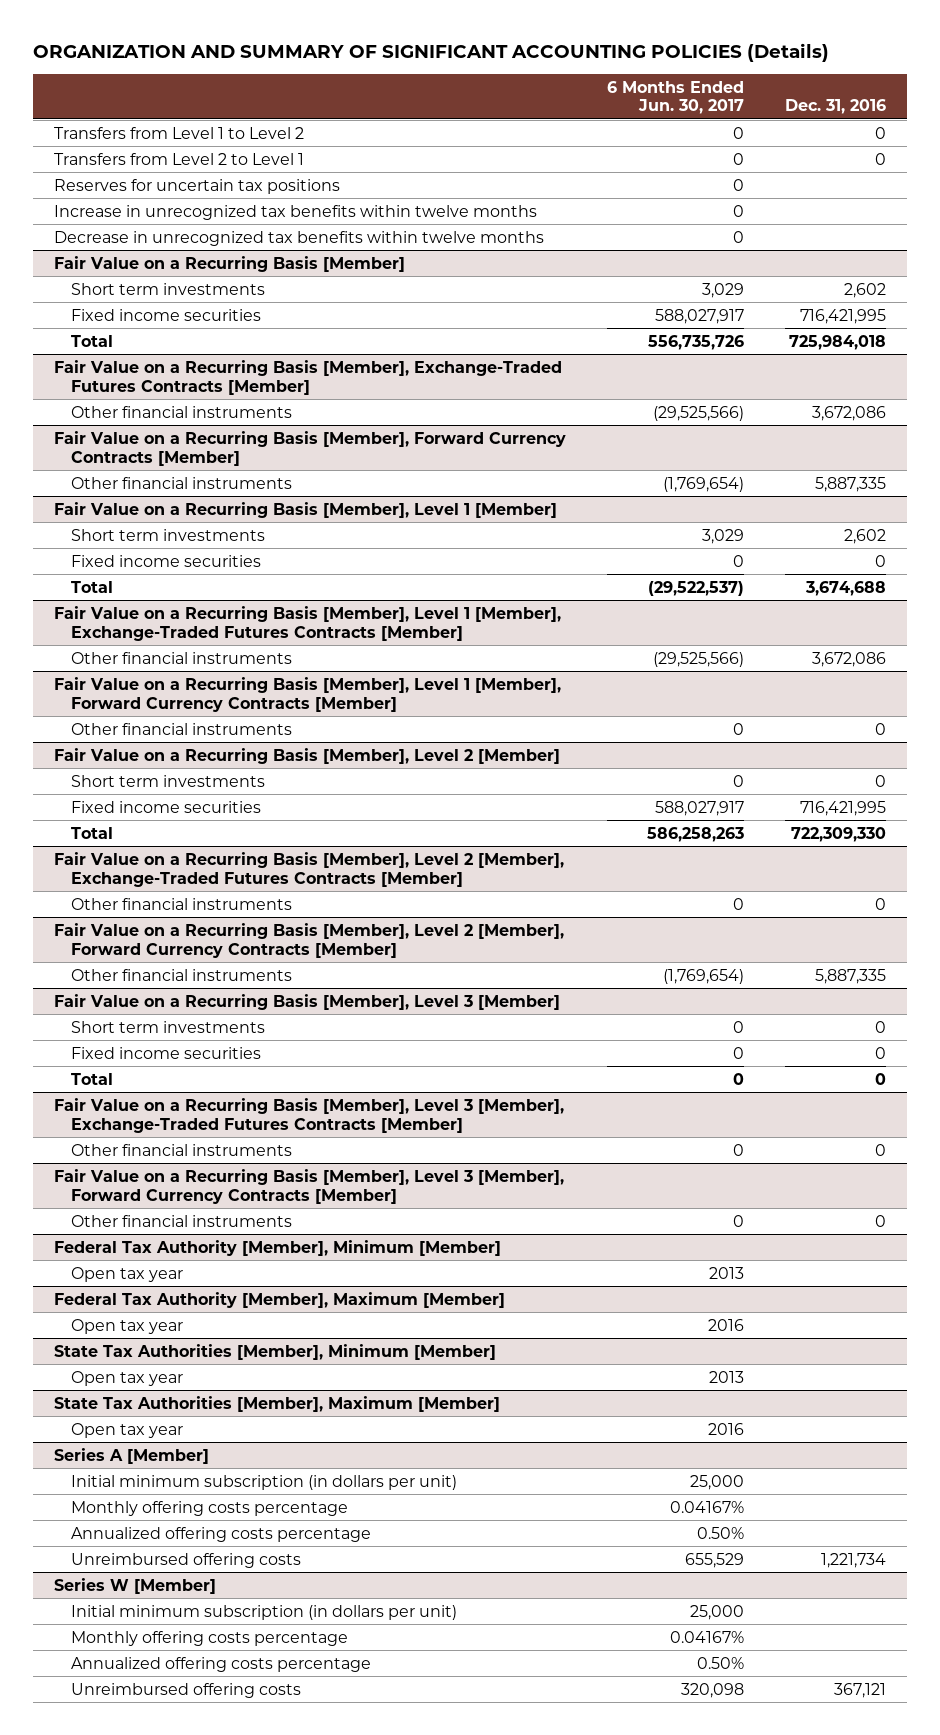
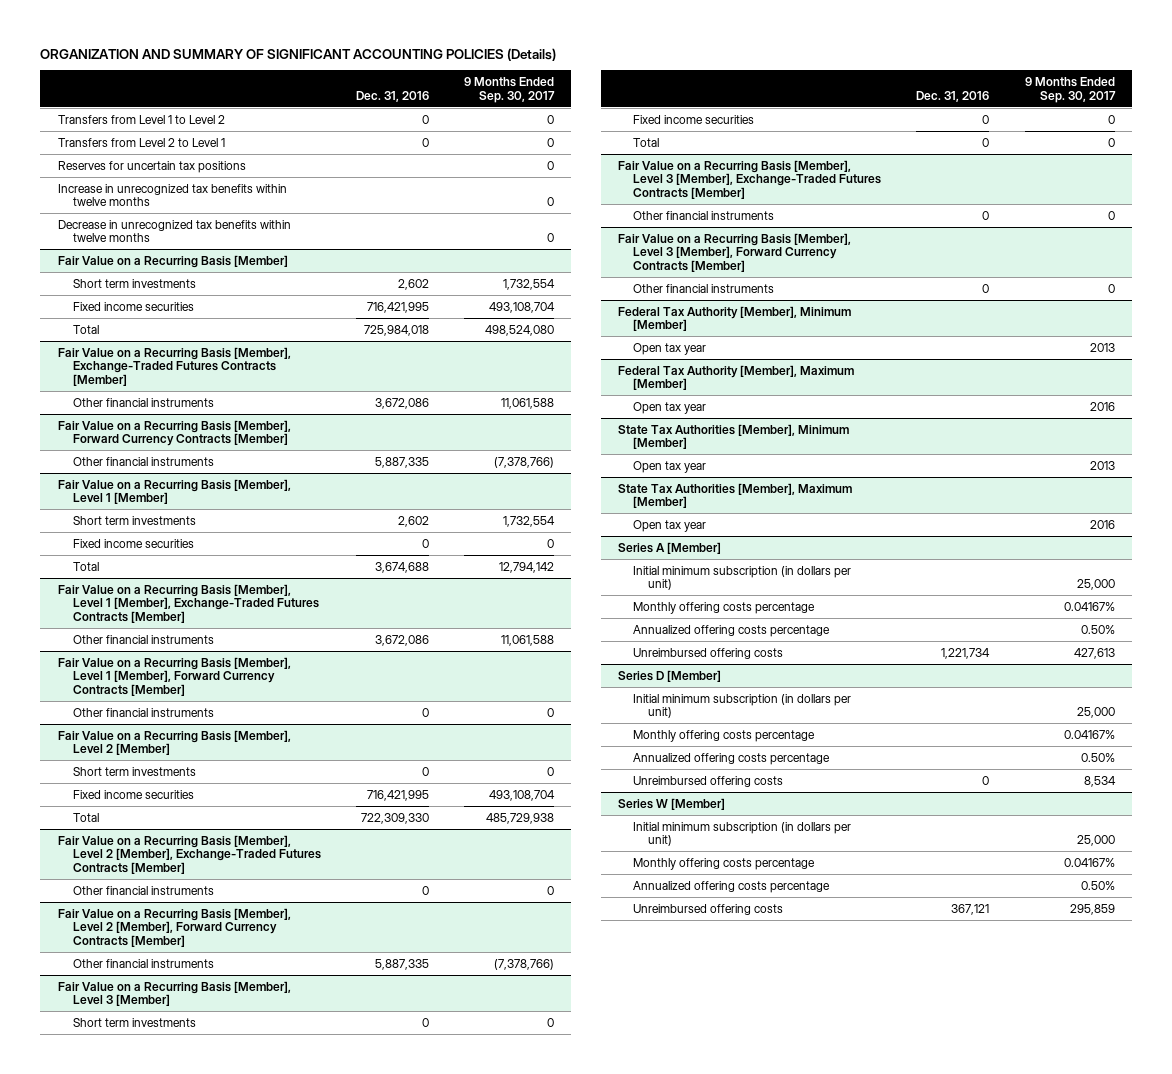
[607,80,745,115] 6 Months Ended Jun. 30, 2017 -> none
none -> [463,76,555,103] 9 Months Ended Sep. 30, 2017
none -> [618,669,722,682] Series D [Member]
none -> [633,693,852,719] Initial minimum subscription (in dollars per unit)
none -> [633,729,816,742] Monthly offering costs percentage
none -> [633,752,831,765] Annualized offering costs percentage
none -> [633,775,784,787] Unreimbursed offering costs

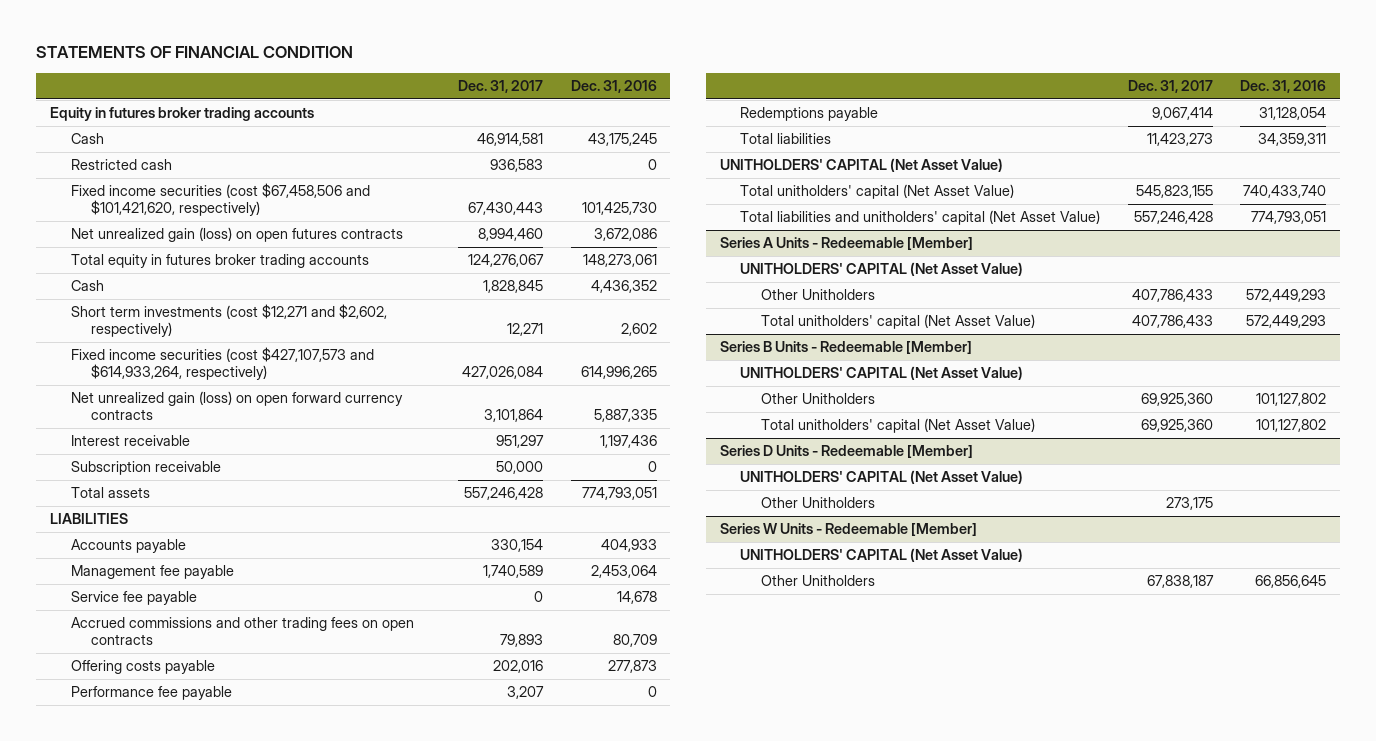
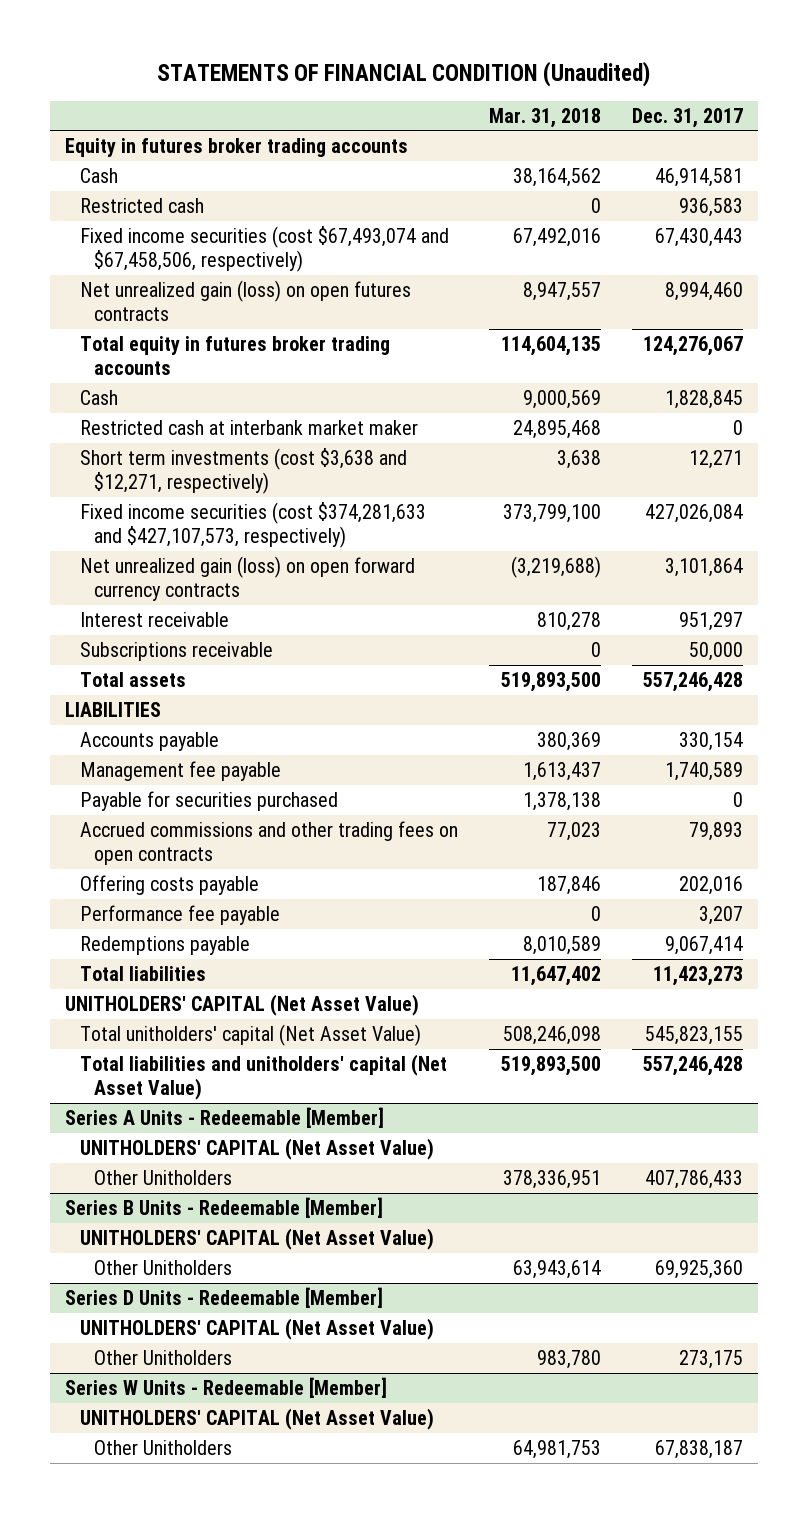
[36,46,354,59] STATEMENTS OF FINANCIAL CONDITION -> [156,60,650,87] STATEMENTS OF FINANCIAL CONDITION (Unaudited)
[570,80,657,94] Dec. 31, 2016 -> none
none -> [488,107,601,128] Mar. 31, 2018
[70,183,370,217] Fixed income securities (cost $67,458,506 and $101,421,620, respectively) -> [79,225,449,273] Fixed income securities (cost $67,493,074 and $67,458,506, respectively)
none -> [79,419,418,435] Restricted cash at interbank market maker
[70,304,387,338] Short term investments (cost $12,271 and $2,602, respectively) -> [79,447,407,495] Short term investments (cost $3,638 and $12,271, respectively)
[70,347,374,381] Fixed income securities (cost $427,107,573 and $614,933,264, respectively) -> [79,501,426,549] Fixed income securities (cost $374,281,633 and $427,107,573, respectively)
[70,461,221,476] Subscription receivable -> [79,641,273,661] Subscriptions receivable
[70,591,197,606] Service fee payable -> none
none -> [79,790,338,811] Payable for securities purchased
[760,314,1035,330] Total unitholders' capital (Net Asset Value) -> none
[760,418,1035,434] Total unitholders' capital (Net Asset Value) -> none

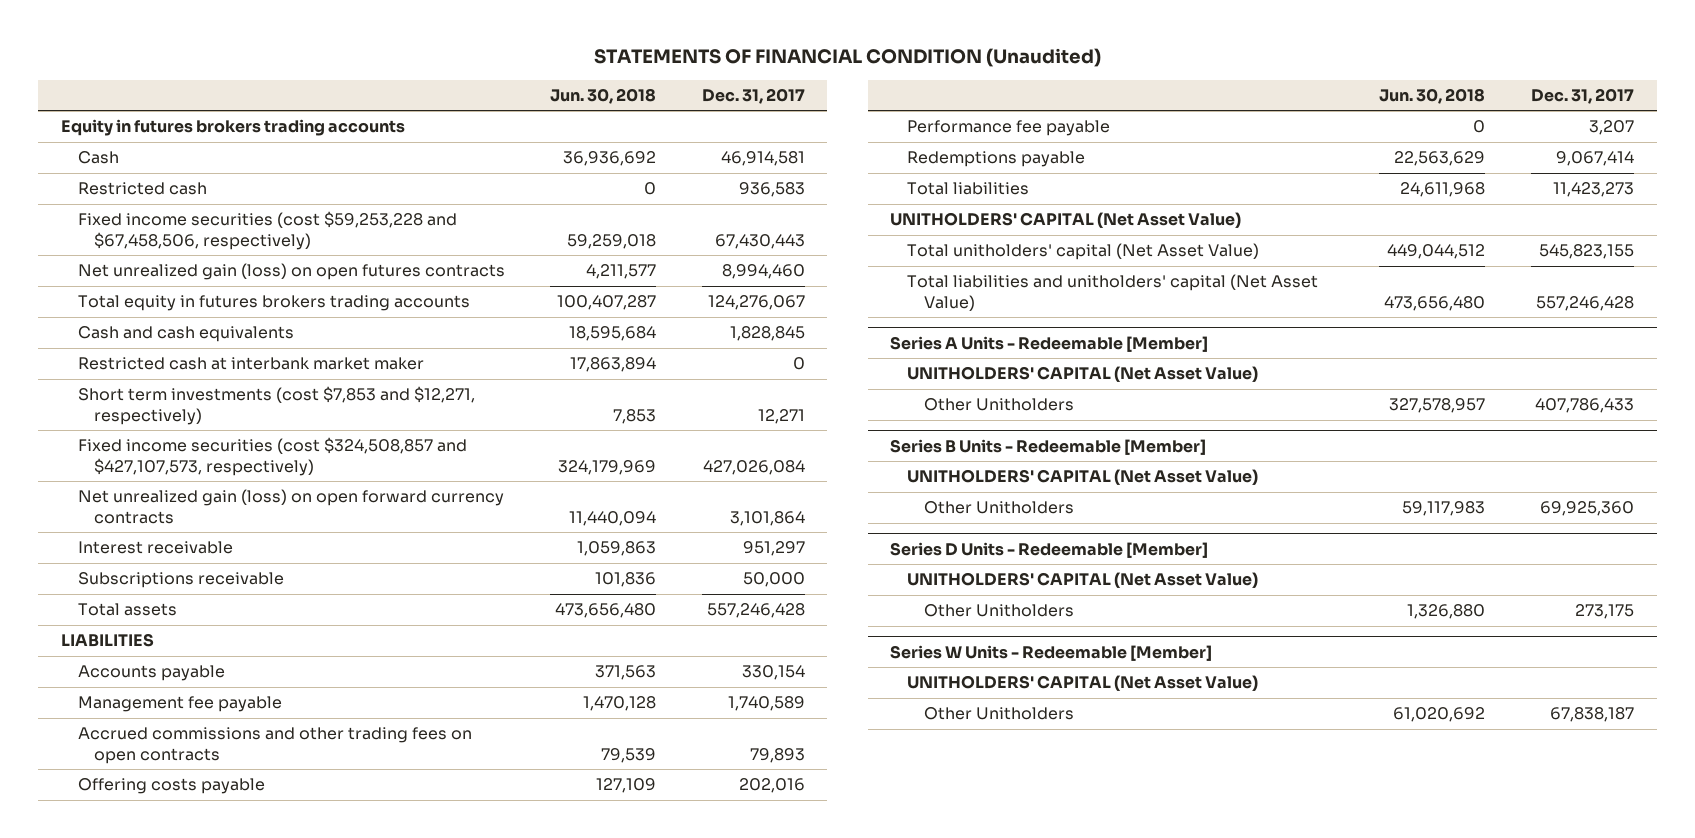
[488,107,601,128] Mar. 31, 2018 -> none
none -> [550,87,657,104] Jun. 30, 2018
[65,137,409,157] Equity in futures broker trading accounts -> [61,119,406,137] Equity in futures brokers trading accounts
[79,225,449,273] Fixed income securities (cost $67,493,074 and $67,458,506, respectively) -> [77,211,457,250] Fixed income securities (cost $59,253,228 and $67,458,506, respectively)
[79,335,390,376] Total equity in futures broker trading accounts -> [77,295,470,312] Total equity in futures brokers trading accounts
[79,389,118,405] Cash -> [77,326,294,343] Cash and cash equivalents
[79,447,407,495] Short term investments (cost $3,638 and $12,271, respectively) -> [77,386,475,425] Short term investments (cost $7,853 and $12,271, respectively)
[79,501,426,549] Fixed income securities (cost $374,281,633 and $427,107,573, respectively) -> [77,437,467,476] Fixed income securities (cost $324,508,857 and $427,107,573, respectively)
[79,790,338,811] Payable for securities purchased -> none

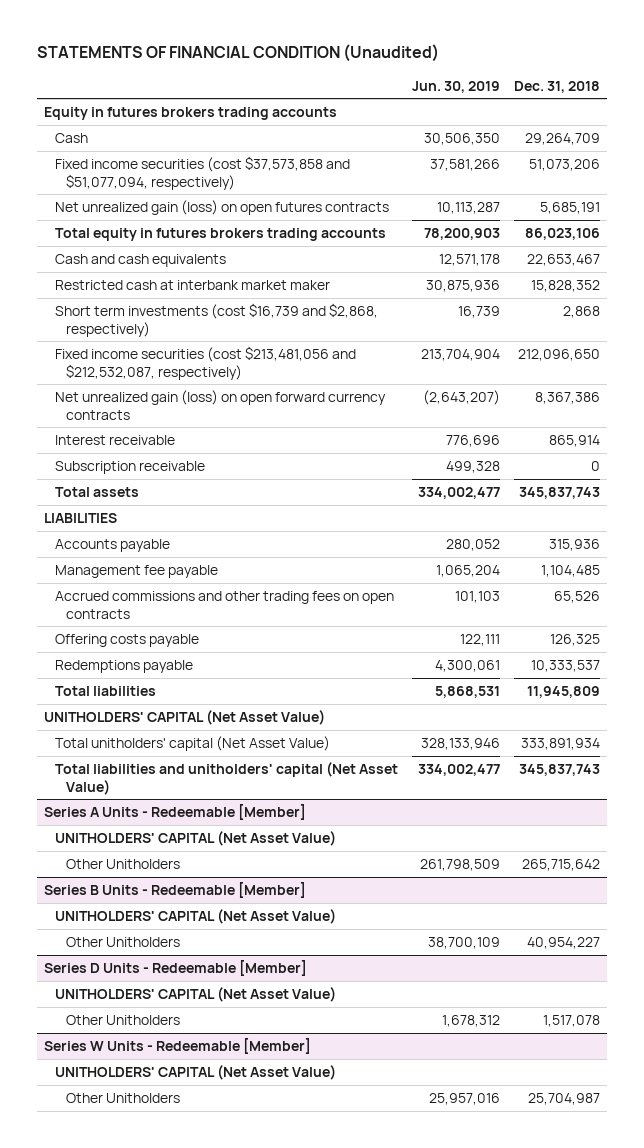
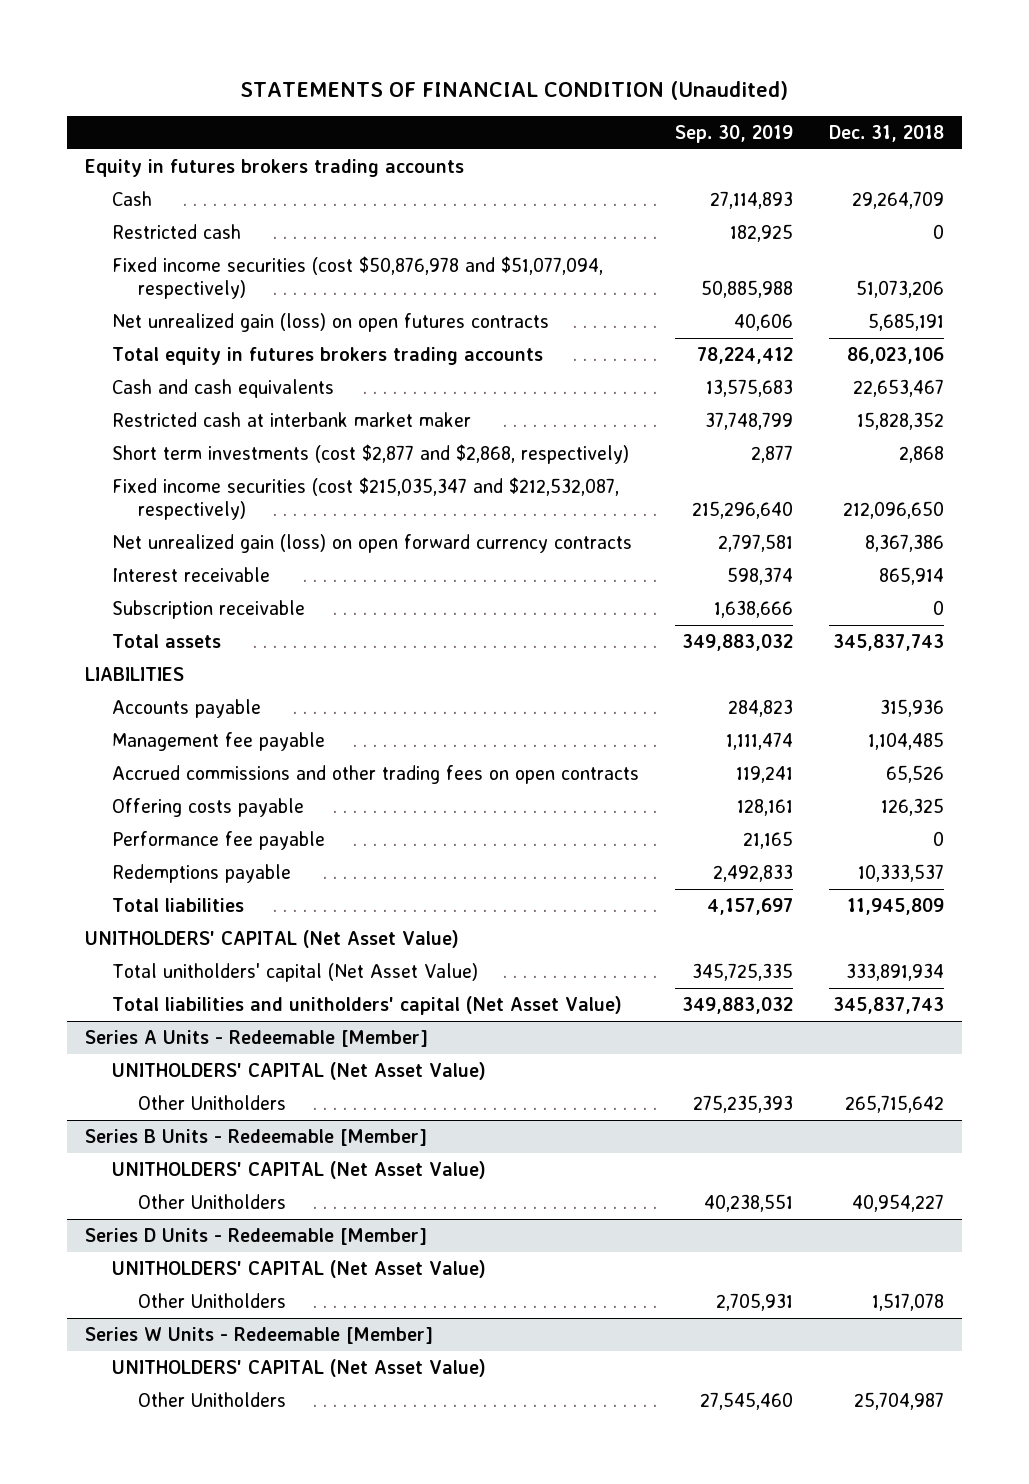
[412,80,501,93] Jun. 30, 2019 -> none
none -> [674,125,793,144] Sep. 30, 2019
none -> [111,223,241,239] Restricted cash
[54,155,350,190] Fixed income securities (cost $37,573,858 and $51,077,094, respectively) -> [111,255,603,300] Fixed income securities (cost $50,876,978 and $51,077,094, respectively)
[54,302,378,337] Short term investments (cost $16,739 and $2,868, respectively) -> [111,443,629,464] Short term investments (cost $2,877 and $2,868, respectively)
[54,345,356,380] Fixed income securities (cost $213,481,056 and $212,532,087, respectively) -> [111,476,619,521] Fixed income securities (cost $215,035,347 and $212,532,087, respectively)
none -> [111,830,325,850] Performance fee payable

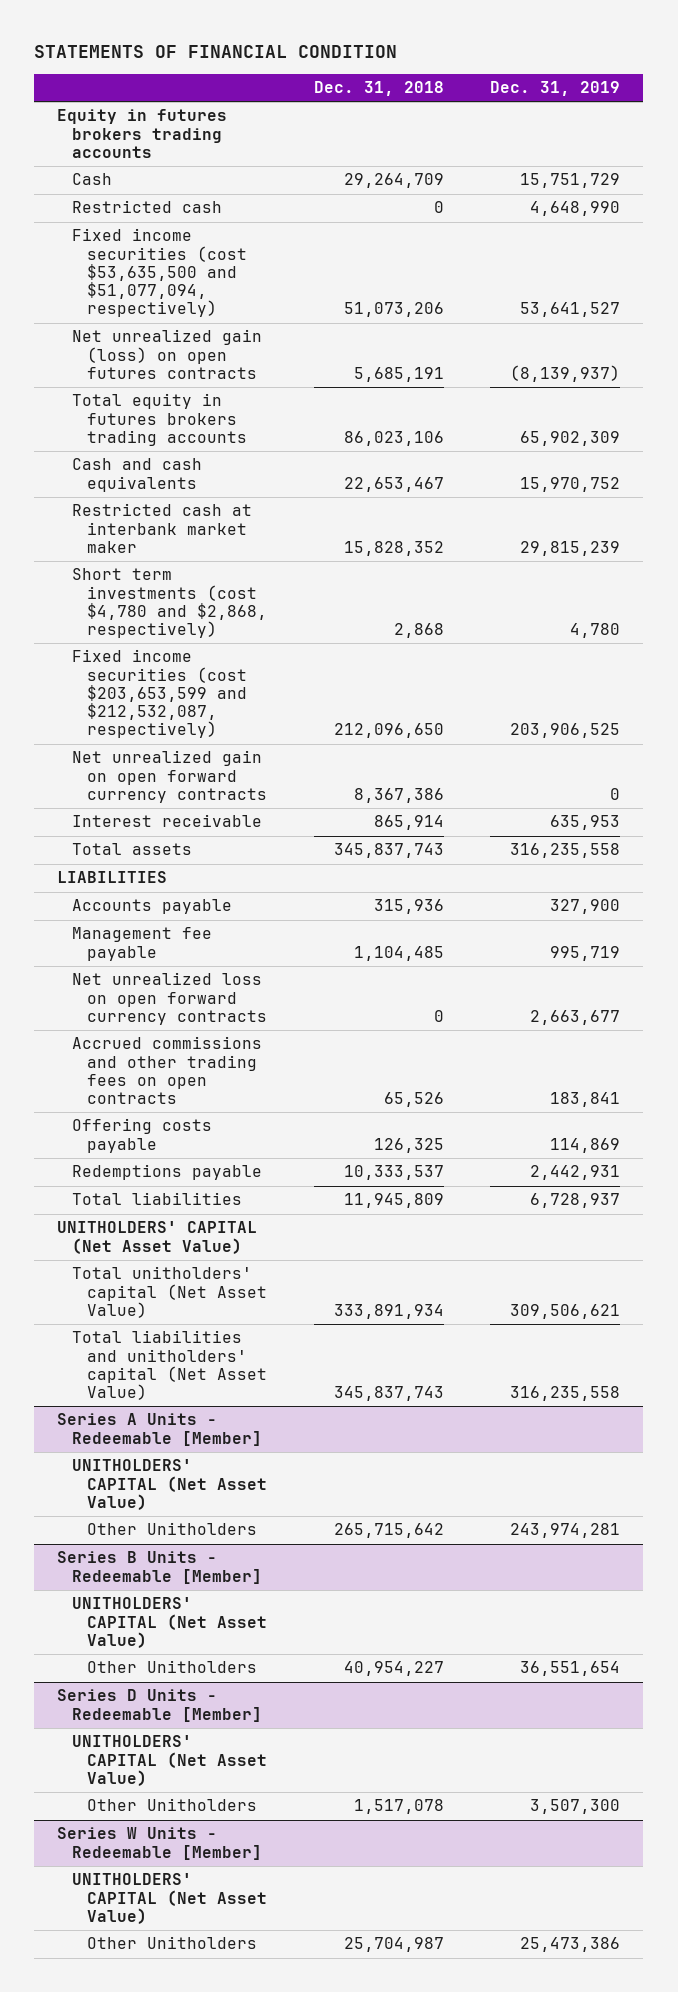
[240,81,789,101] STATEMENTS OF FINANCIAL CONDITION (Unaudited) -> [34,45,398,59] STATEMENTS OF FINANCIAL CONDITION
[674,125,793,144] Sep. 30, 2019 -> none
none -> [490,81,621,97] Dec. 31, 2019
[111,255,603,300] Fixed income securities (cost $50,876,978 and $51,077,094, respectively) -> [72,228,248,318] Fixed income securities (cost $53,635,500 and $51,077,094, respectively)
[111,443,629,464] Short term investments (cost $2,877 and $2,868, respectively) -> [72,568,268,639] Short term investments (cost $4,780 and $2,868, respectively)
[111,476,619,521] Fixed income securities (cost $215,035,347 and $212,532,087, respectively) -> [72,649,248,739] Fixed income securities (cost $203,653,599 and $212,532,087, respectively)
[111,533,632,553] Net unrealized gain (loss) on open forward currency contracts -> [72,750,268,803] Net unrealized gain on open forward currency contracts
[111,599,305,619] Subscription receivable -> none
none -> [72,972,268,1025] Net unrealized loss on open forward currency contracts
[111,830,325,850] Performance fee payable -> none

